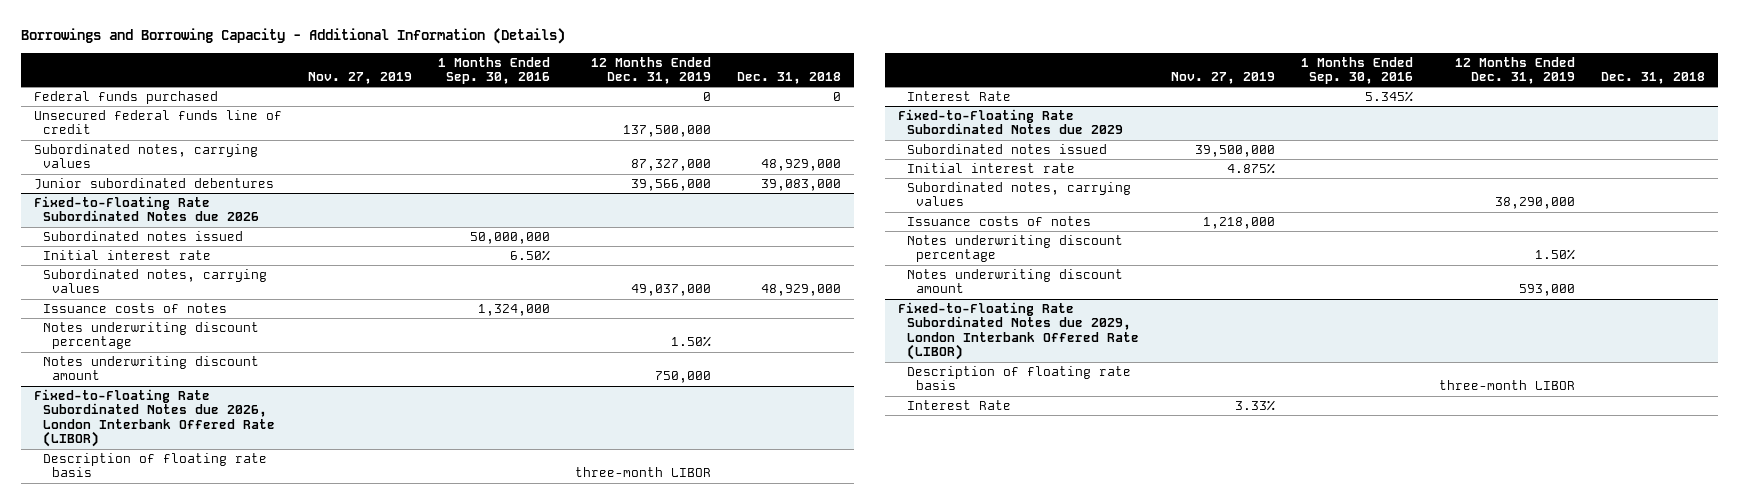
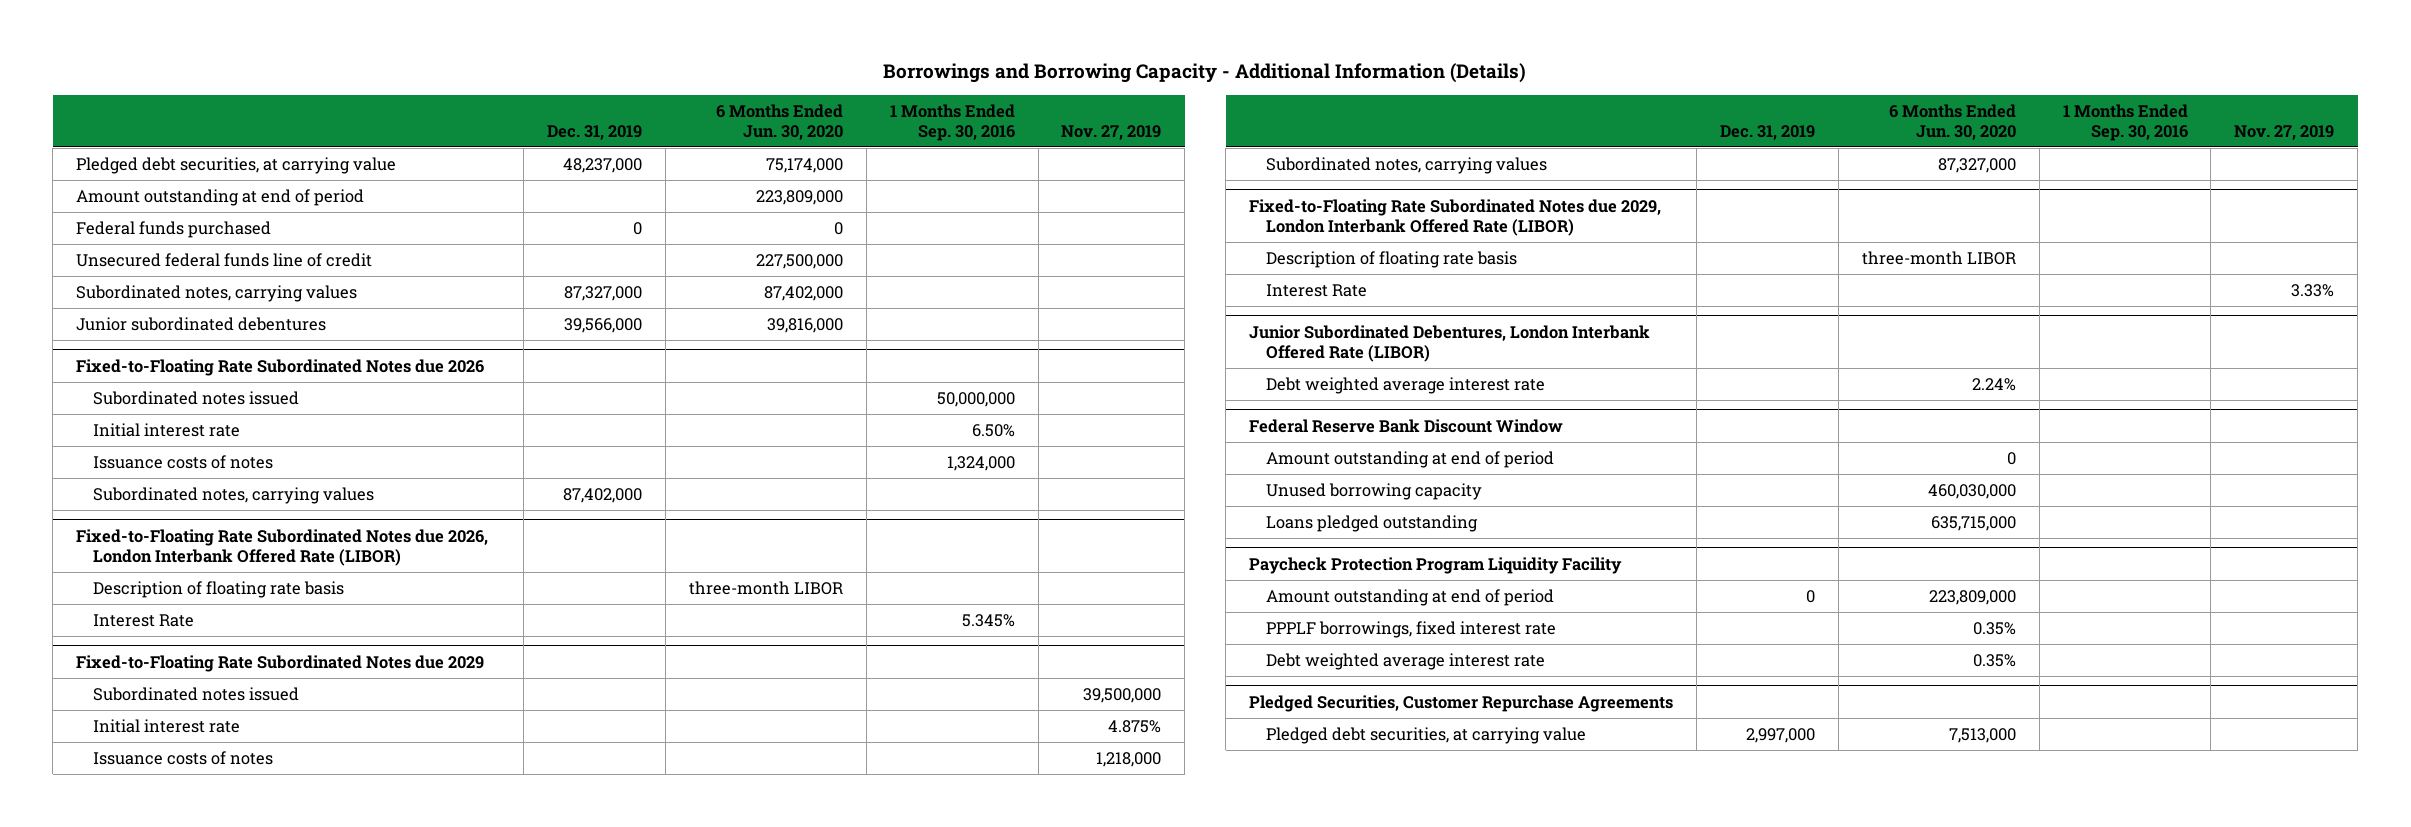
[591,56,712,85] 12 Months Ended Dec. 31, 2019 -> none
[737,72,842,85] Dec. 31, 2018 -> none
none -> [547,124,643,140] Dec. 31, 2019
none -> [715,103,843,140] 6 Months Ended Jun. 30, 2020
none -> [76,156,397,174] Pledged debt securities, at carrying value
none -> [76,188,365,206] Amount outstanding at end of period
[42,321,259,350] Notes underwriting discount percentage -> none
[42,355,259,381] Notes underwriting discount amount -> none
[42,268,267,294] Subordinated notes, carrying values -> [92,486,374,504] Subordinated notes, carrying values
[906,234,1123,263] Notes underwriting discount percentage -> none
[906,268,1123,294] Notes underwriting discount amount -> none
[906,181,1131,207] Subordinated notes, carrying values -> [1265,156,1547,174] Subordinated notes, carrying values
none -> [1249,324,1651,362] Junior Subordinated Debentures, London Interbank Offered Rate (LIBOR)
none -> [1265,376,1545,394] Debt weighted average interest rate
none -> [1249,418,1564,433] Federal Reserve Bank Discount Window
none -> [1265,450,1554,468] Amount outstanding at end of period
none -> [1265,482,1482,500] Unused borrowing capacity
none -> [1265,514,1478,532] Loans pledged outstanding
none -> [1249,556,1623,574] Paycheck Protection Program Liquidity Facility
none -> [1265,588,1554,606] Amount outstanding at end of period
none -> [1265,620,1556,638] PPPLF borrowings, fixed interest rate
none -> [1265,652,1545,670] Debt weighted average interest rate
none -> [1249,694,1674,712] Pledged Securities, Customer Repurchase Agreements
none -> [1265,726,1586,744] Pledged debt securities, at carrying value

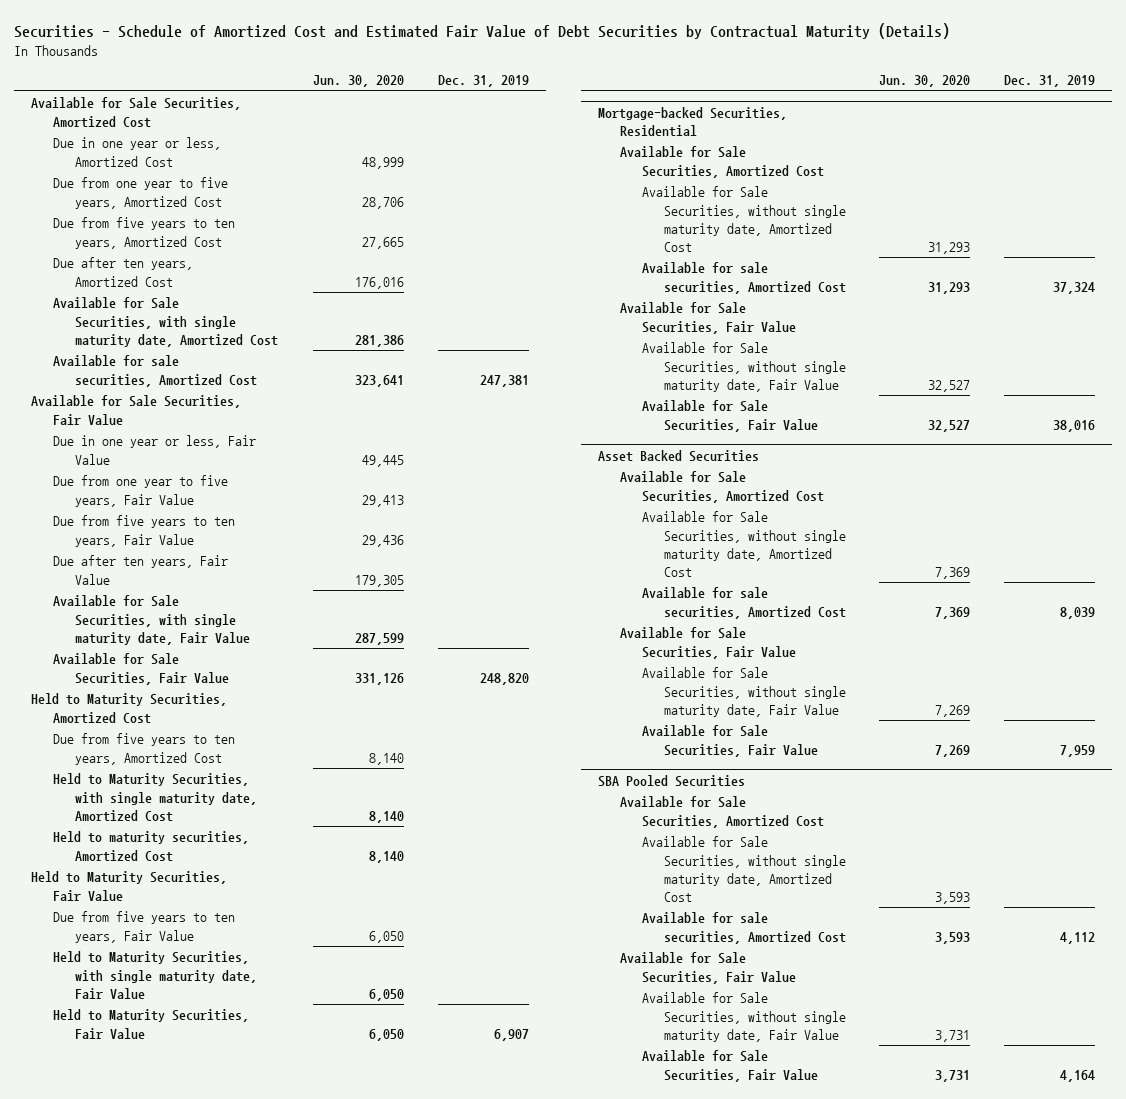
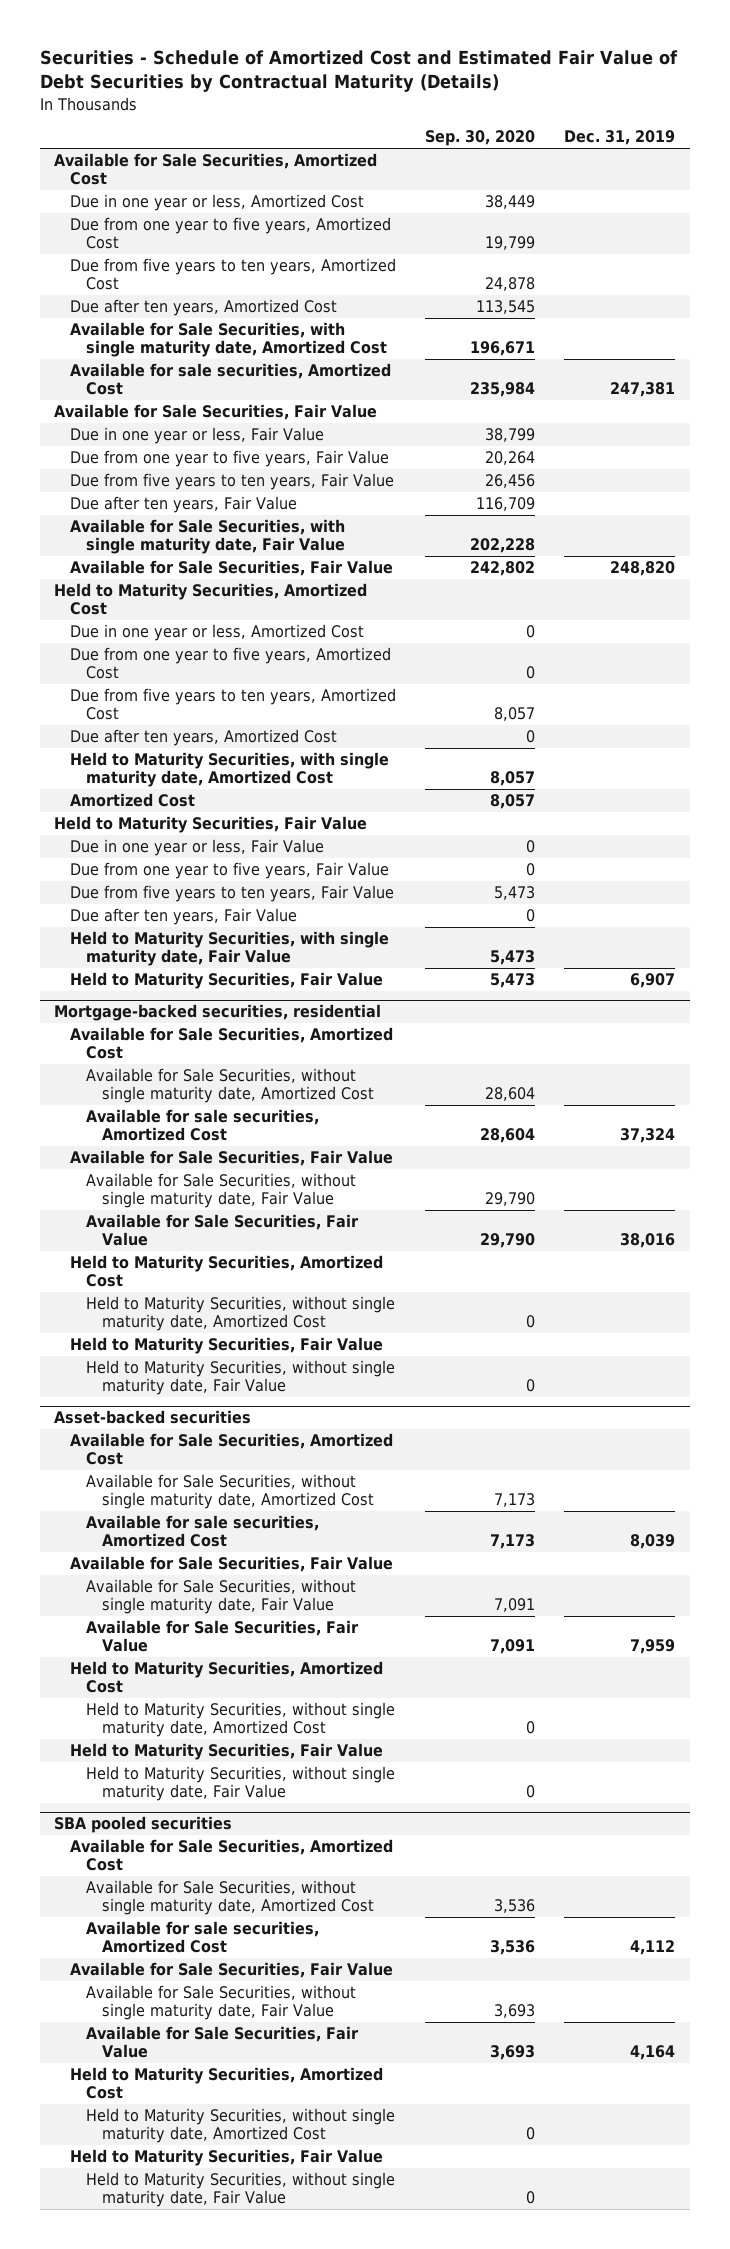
[312,75,404,88] Jun. 30, 2020 -> none
none -> [425,130,536,147] Sep. 30, 2020
none -> [70,624,365,642] Due in one year or less, Amortized Cost
none -> [70,647,392,680] Due from one year to five years, Amortized Cost
none -> [70,729,338,747] Due after ten years, Amortized Cost
[53,831,250,862] Held to maturity securities, Amortized Cost -> [70,793,196,808] Amortized Cost
none -> [70,839,325,857] Due in one year or less, Fair Value
none -> [70,862,390,880] Due from one year to five years, Fair Value
none -> [70,908,298,926] Due after ten years, Fair Value
[597,106,787,137] Mortgage-backed Securities, Residential -> [54,1004,382,1022] Mortgage-backed securities, residential
none -> [70,1255,384,1288] Held to Maturity Securities, Amortized Cost
none -> [86,1296,396,1332] Held to Maturity Securities, without single maturity date, Amortized Cost
none -> [70,1337,384,1355] Held to Maturity Securities, Fair Value
none -> [86,1360,396,1396] Held to Maturity Securities, without single maturity date, Fair Value
[597,449,759,462] Asset Backed Securities -> [54,1410,252,1425] Asset-backed securities
none -> [70,1661,384,1694] Held to Maturity Securities, Amortized Cost
none -> [86,1702,396,1738] Held to Maturity Securities, without single maturity date, Amortized Cost
none -> [70,1743,384,1761] Held to Maturity Securities, Fair Value
none -> [86,1766,396,1802] Held to Maturity Securities, without single maturity date, Fair Value
[597,774,745,787] SBA Pooled Securities -> [54,1816,233,1834] SBA pooled securities
none -> [70,2067,384,2100] Held to Maturity Securities, Amortized Cost
none -> [86,2108,396,2144] Held to Maturity Securities, without single maturity date, Amortized Cost
none -> [70,2149,384,2167] Held to Maturity Securities, Fair Value
none -> [86,2172,396,2208] Held to Maturity Securities, without single maturity date, Fair Value

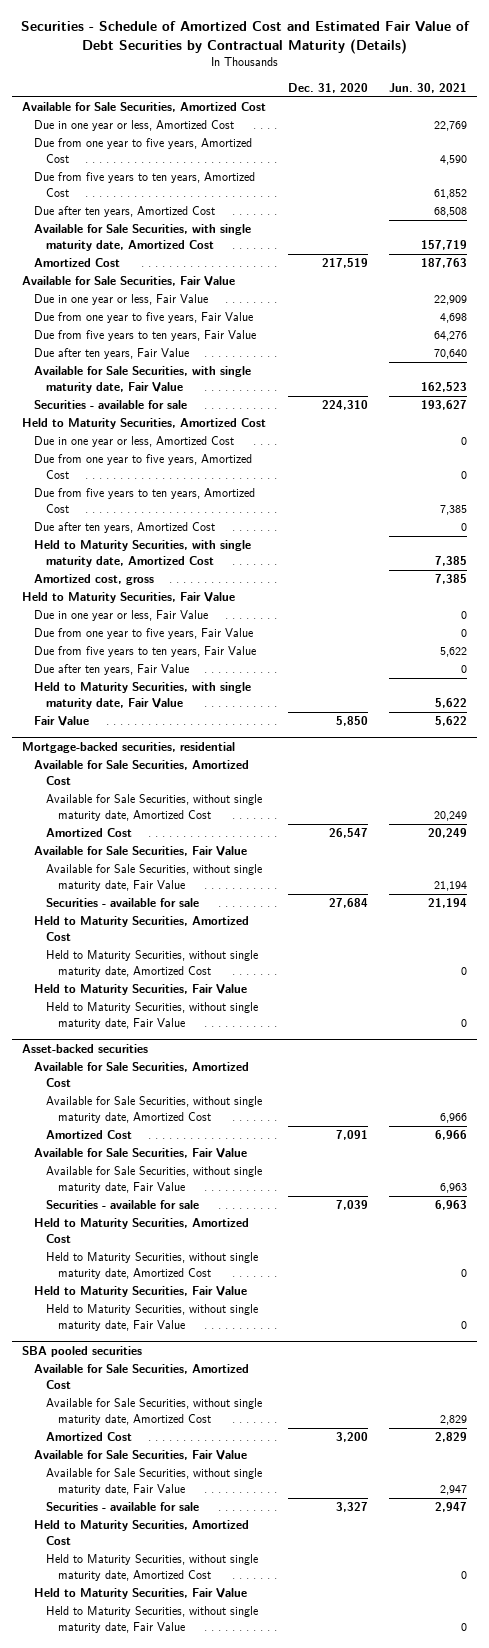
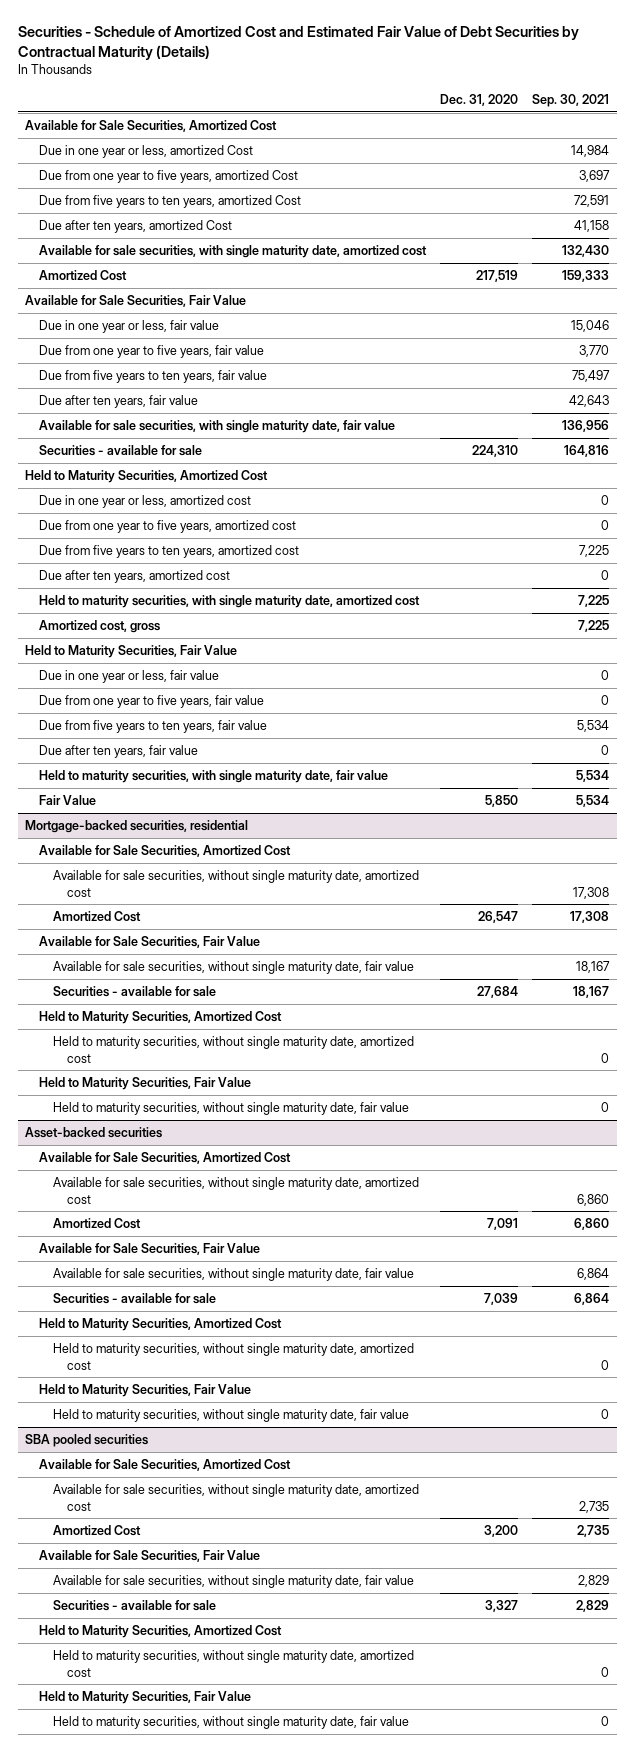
[388,82,467,93] Jun. 30, 2021 -> none
none -> [532,93,610,107] Sep. 30, 2021
[34,120,235,132] Due in one year or less, Amortized Cost -> [39,145,254,159] Due in one year or less, amortized Cost
[34,138,253,163] Due from one year to five years, Amortized Cost -> [39,170,299,184] Due from one year to five years, amortized Cost
[34,172,256,197] Due from five years to ten years, Amortized Cost -> [39,195,302,209] Due from five years to ten years, amortized Cost
[34,206,216,218] Due after ten years, Amortized Cost -> [39,220,233,234] Due after ten years, amortized Cost
[34,224,252,251] Available for Sale Securities, with single maturity date, Amortized Cost -> [39,245,428,259] Available for sale securities, with single maturity date, amortized cost
[34,294,209,306] Due in one year or less, Fair Value -> [39,320,220,334] Due in one year or less, fair value
[34,312,254,324] Due from one year to five years, Fair Value -> [39,345,265,359] Due from one year to five years, fair value
[34,330,257,342] Due from five years to ten years, Fair Value -> [39,370,268,384] Due from five years to ten years, fair value
[34,348,190,360] Due after ten years, Fair Value -> [39,395,199,409] Due after ten years, fair value
[34,366,252,393] Available for Sale Securities, with single maturity date, Fair Value -> [39,420,396,434] Available for sale securities, with single maturity date, fair value
[34,436,235,448] Due in one year or less, Amortized Cost -> [39,495,252,509] Due in one year or less, amortized cost
[34,454,253,479] Due from one year to five years, Amortized Cost -> [39,520,297,534] Due from one year to five years, amortized cost
[34,488,256,513] Due from five years to ten years, Amortized Cost -> [39,545,300,559] Due from five years to ten years, amortized cost
[34,522,216,534] Due after ten years, Amortized Cost -> [39,570,231,584] Due after ten years, amortized cost
[34,540,252,567] Held to Maturity Securities, with single maturity date, Amortized Cost -> [39,595,421,609] Held to maturity securities, with single maturity date, amortized cost
[34,610,209,622] Due in one year or less, Fair Value -> [39,670,220,684] Due in one year or less, fair value
[34,628,254,640] Due from one year to five years, Fair Value -> [39,695,265,709] Due from one year to five years, fair value
[34,646,257,658] Due from five years to ten years, Fair Value -> [39,720,268,734] Due from five years to ten years, fair value
[34,664,190,676] Due after ten years, Fair Value -> [39,745,199,759] Due after ten years, fair value
[34,682,252,709] Held to Maturity Securities, with single maturity date, Fair Value -> [39,770,389,784] Held to maturity securities, with single maturity date, fair value
[45,794,262,821] Available for Sale Securities, without single maturity date, Amortized Cost -> [53,870,420,897] Available for sale securities, without single maturity date, amortized cost
[45,864,262,891] Available for Sale Securities, without single maturity date, Fair Value -> [53,961,415,975] Available for sale securities, without single maturity date, fair value
[45,950,258,977] Held to Maturity Securities, without single maturity date, Amortized Cost -> [53,1036,415,1063] Held to maturity securities, without single maturity date, amortized cost
[45,1002,258,1029] Held to Maturity Securities, without single maturity date, Fair Value -> [53,1102,410,1116] Held to maturity securities, without single maturity date, fair value
[45,1096,262,1123] Available for Sale Securities, without single maturity date, Amortized Cost -> [53,1177,420,1204] Available for sale securities, without single maturity date, amortized cost
[45,1166,262,1193] Available for Sale Securities, without single maturity date, Fair Value -> [53,1268,415,1282] Available for sale securities, without single maturity date, fair value
[45,1252,258,1279] Held to Maturity Securities, without single maturity date, Amortized Cost -> [53,1343,415,1370] Held to maturity securities, without single maturity date, amortized cost
[45,1304,258,1331] Held to Maturity Securities, without single maturity date, Fair Value -> [53,1409,410,1423] Held to maturity securities, without single maturity date, fair value
[45,1398,262,1425] Available for Sale Securities, without single maturity date, Amortized Cost -> [53,1484,420,1511] Available for sale securities, without single maturity date, amortized cost
[45,1468,262,1495] Available for Sale Securities, without single maturity date, Fair Value -> [53,1575,415,1589] Available for sale securities, without single maturity date, fair value
[45,1554,258,1581] Held to Maturity Securities, without single maturity date, Amortized Cost -> [53,1650,415,1677] Held to maturity securities, without single maturity date, amortized cost
[45,1606,258,1633] Held to Maturity Securities, without single maturity date, Fair Value -> [53,1716,410,1730] Held to maturity securities, without single maturity date, fair value

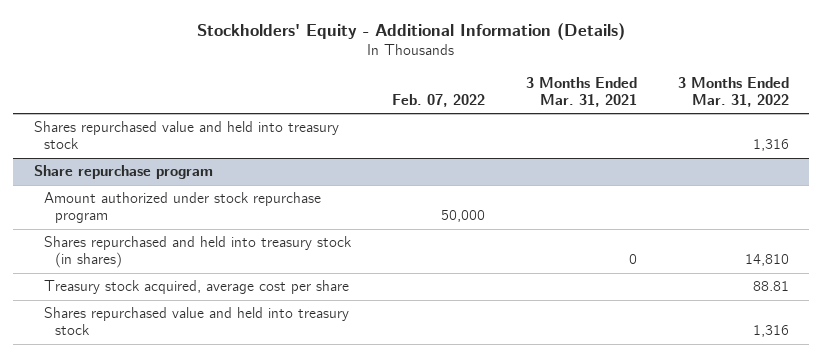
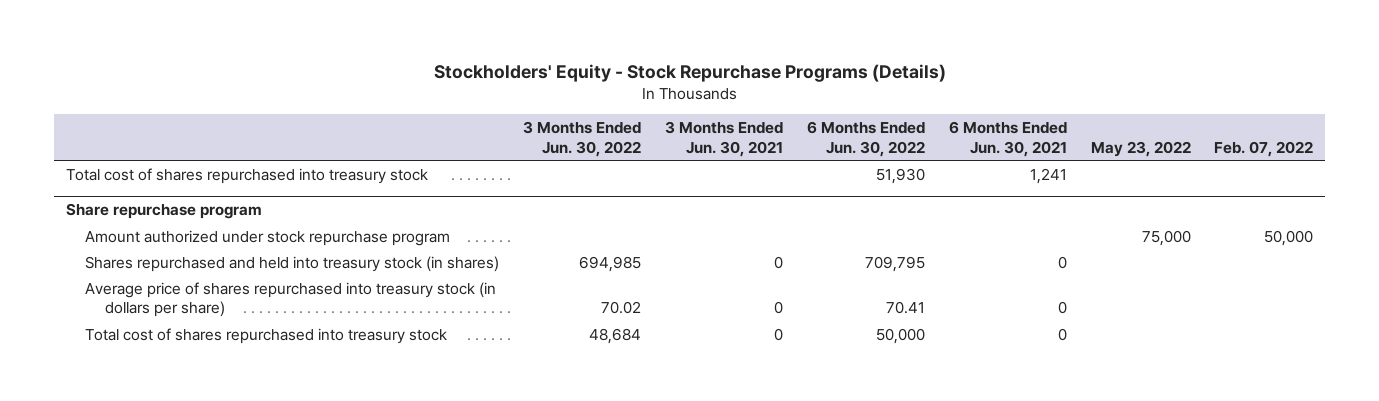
[197,22,626,40] Stockholders' Equity - Additional Information (Details) -> [433,63,946,82] Stockholders' Equity - Stock Repurchase Programs (Details)
[525,76,637,107] 3 Months Ended Mar. 31, 2021 -> none
[677,76,789,107] 3 Months Ended Mar. 31, 2022 -> none
none -> [523,120,642,157] 3 Months Ended Jun. 30, 2022
none -> [665,120,784,157] 3 Months Ended Jun. 30, 2021
none -> [806,120,925,157] 6 Months Ended Jun. 30, 2022
none -> [948,120,1067,157] 6 Months Ended Jun. 30, 2021
none -> [1090,140,1191,157] May 23, 2022
[33,121,339,150] Shares repurchased value and held into treasury stock -> none
none -> [65,167,428,184] Total cost of shares repurchased into treasury stock
[44,307,350,336] Shares repurchased value and held into treasury stock -> none
[44,280,350,295] Treasury stock acquired, average cost per share -> [85,281,497,318] Average price of shares repurchased into treasury stock (in dollars per share)
none -> [85,327,448,344] Total cost of shares repurchased into treasury stock

